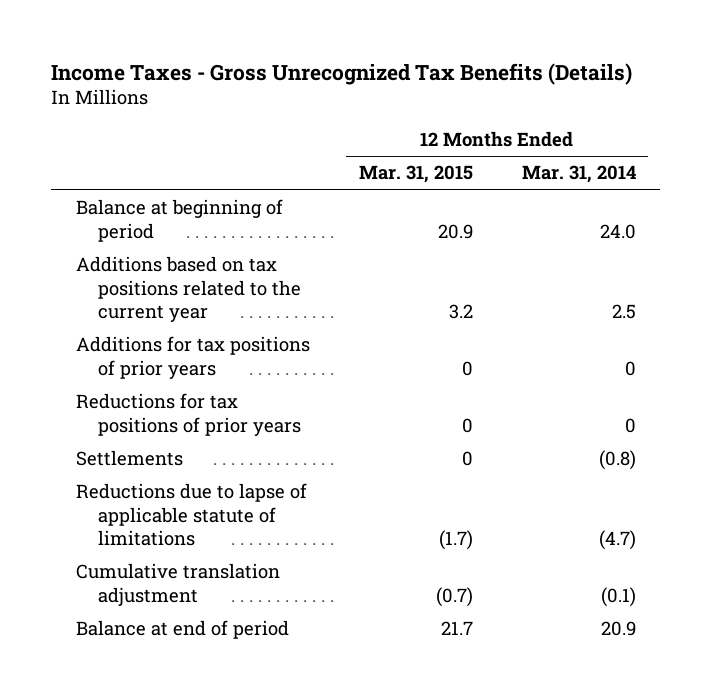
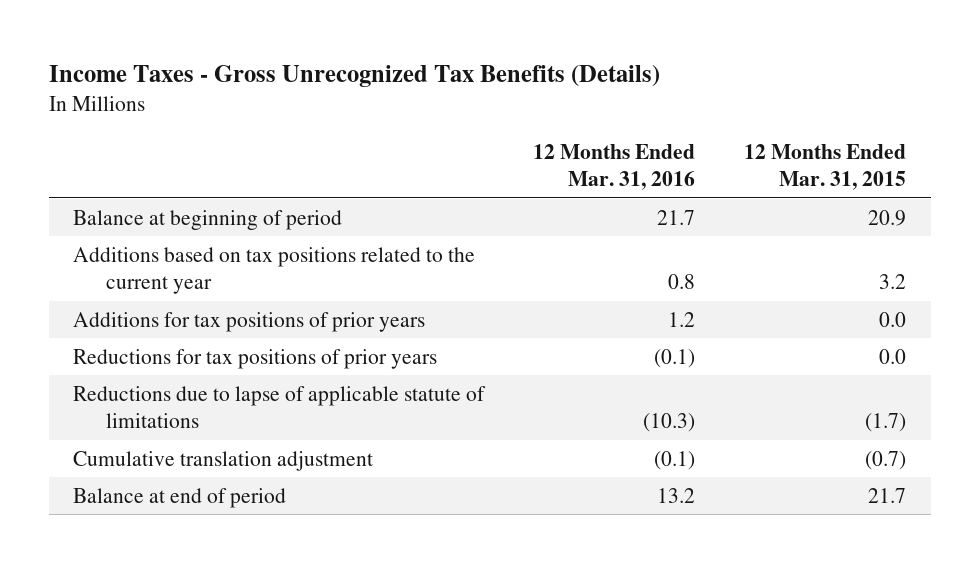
[521,165,636,184] Mar. 31, 2014 -> none
none -> [533,143,696,191] 12 Months Ended Mar. 31, 2016
[75,450,183,467] Settlements -> none
[461,360,473,376] 0 -> [879,311,907,327] 0.0
[461,417,473,433] 0 -> [879,348,907,364] 0.0

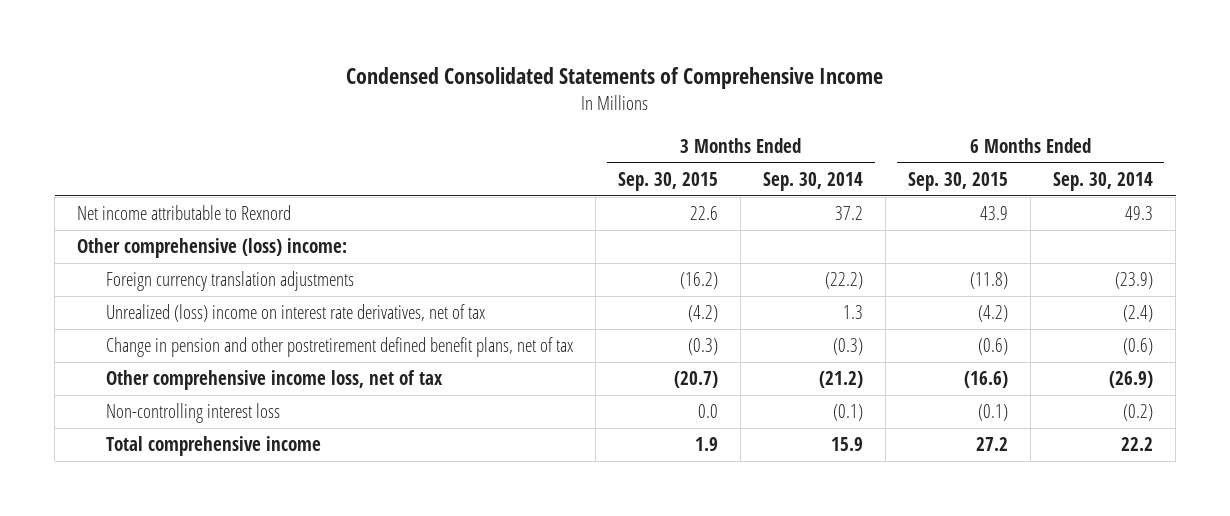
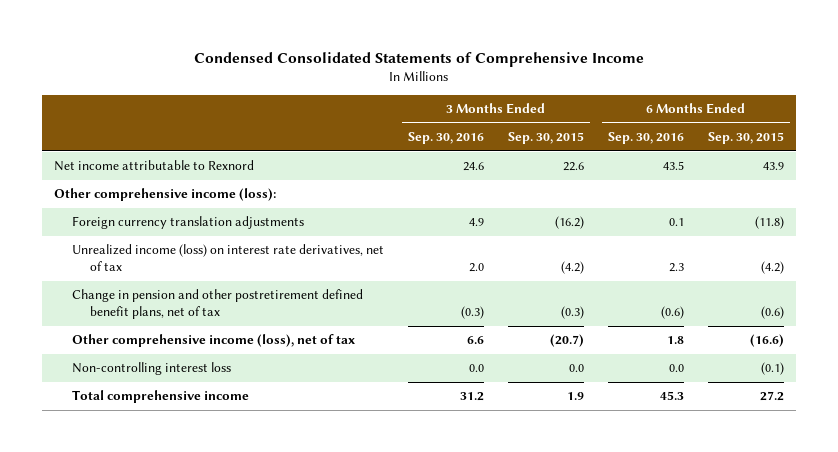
[763,171,864,191] Sep. 30, 2014 -> none
[1053,171,1154,191] Sep. 30, 2014 -> none
none -> [407,132,484,145] Sep. 30, 2016
none -> [607,132,684,145] Sep. 30, 2016
[77,238,348,259] Other comprehensive (loss) income: -> [53,188,276,202] Other comprehensive income (loss):
[106,304,486,323] Unrealized (loss) income on interest rate derivatives, net of tax -> [71,244,384,272] Unrealized income (loss) on interest rate derivatives, net of tax
[106,370,444,391] Other comprehensive income loss, net of tax -> [71,334,355,348] Other comprehensive income (loss), net of tax

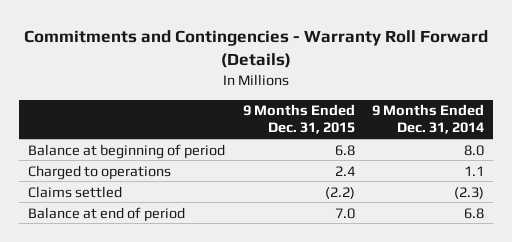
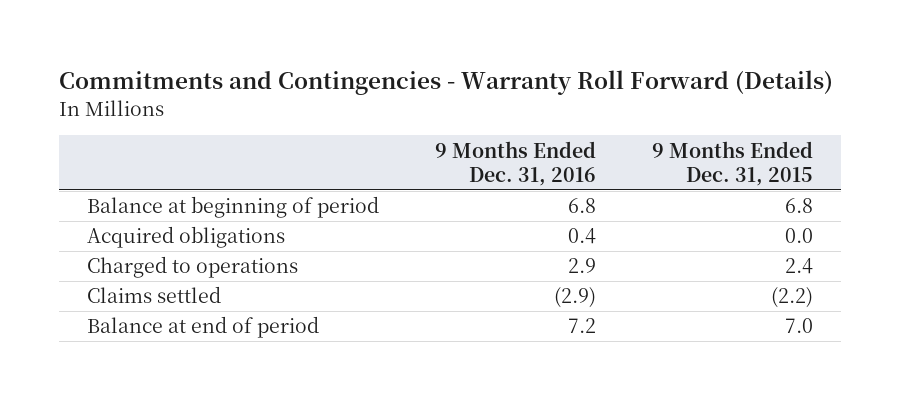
[372,104,485,135] 9 Months Ended Dec. 31, 2014 -> none
none -> [435,140,597,186] 9 Months Ended Dec. 31, 2016
none -> [87,226,286,249] Acquired obligations

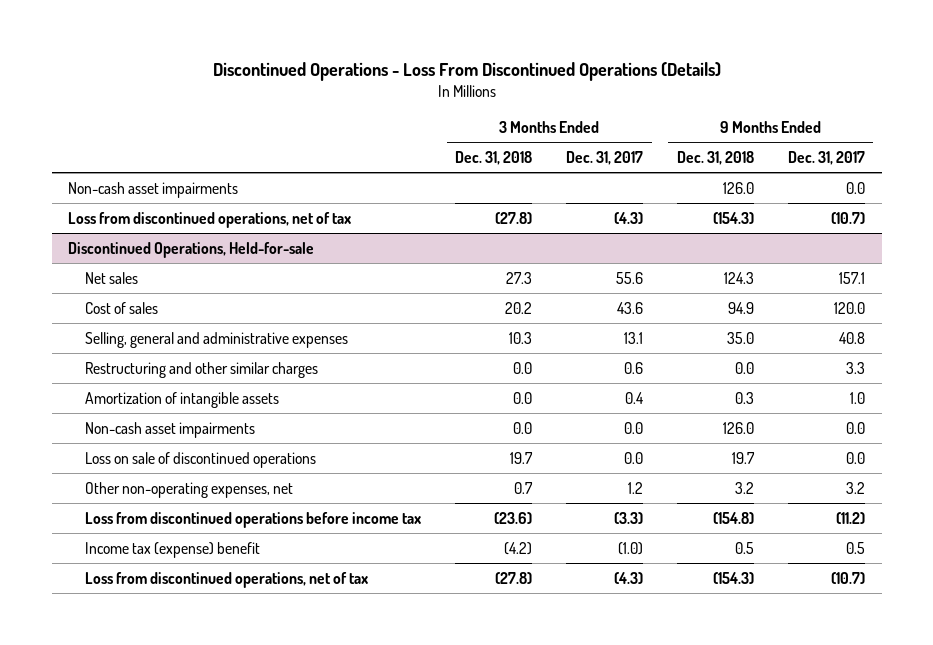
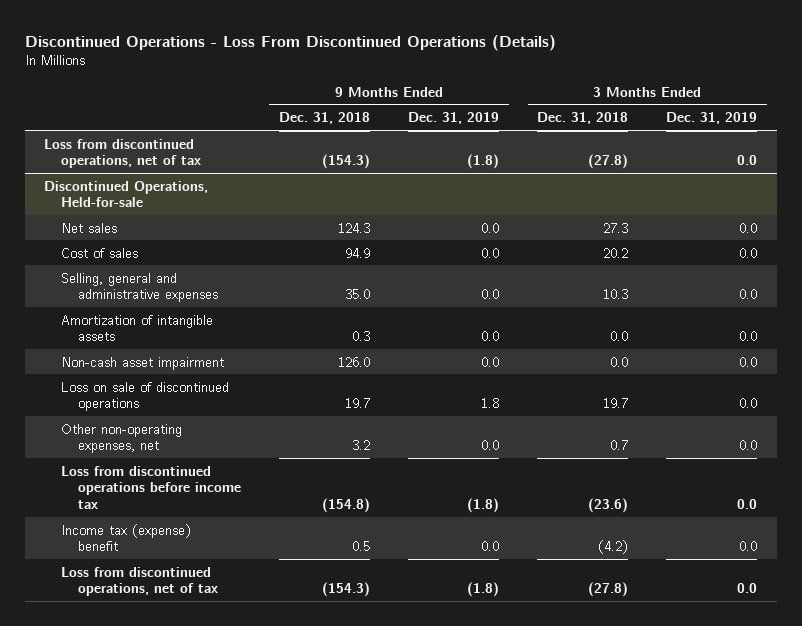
[566,151,644,166] Dec. 31, 2017 -> none
[787,151,865,166] Dec. 31, 2017 -> none
none -> [408,112,500,125] Dec. 31, 2019
none -> [666,112,758,125] Dec. 31, 2019
[68,181,239,198] Non-cash asset impairments -> none
[85,361,319,378] Restructuring and other similar charges -> none
[85,421,256,438] Non-cash asset impairments -> [60,356,224,370] Non-cash asset impairment

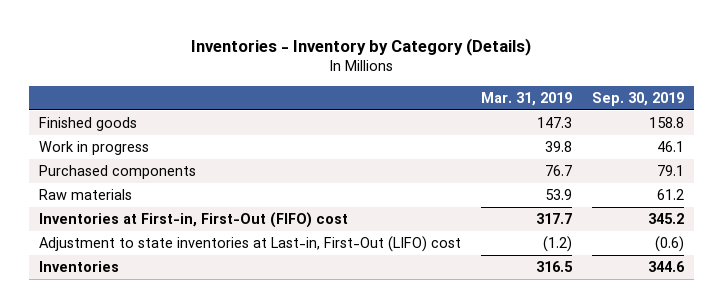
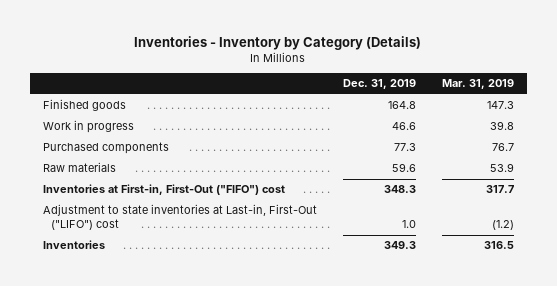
[591,91,684,106] Sep. 30, 2019 -> none
none -> [342,79,416,90] Dec. 31, 2019
[38,212,348,229] Inventories at First-in, First-Out (FIFO) cost -> [42,184,285,196] Inventories at First-in, First-Out ("FIFO") cost
[38,236,461,253] Adjustment to state inventories at Last-in, First-Out (LIFO) cost -> [42,204,317,231] Adjustment to state inventories at Last-in, First-Out ("LIFO") cost

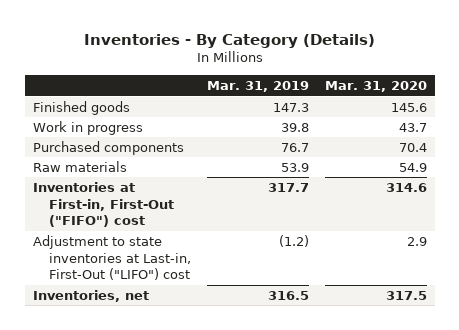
[134,35,422,50] Inventories - Inventory by Category (Details) -> [83,33,375,48] Inventories - By Category (Details)
[342,79,416,90] Dec. 31, 2019 -> none
none -> [324,81,427,93] Mar. 31, 2020
[42,240,105,250] Inventories -> [32,289,149,302] Inventories, net

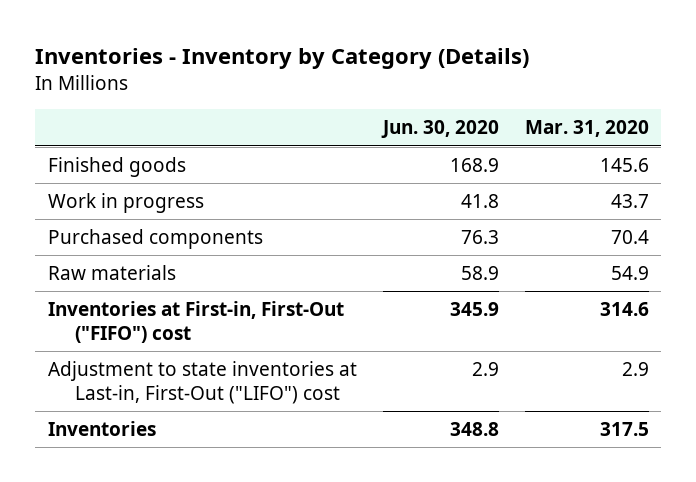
[83,33,375,48] Inventories - By Category (Details) -> [34,48,529,70] Inventories - Inventory by Category (Details)
[206,81,309,93] Mar. 31, 2019 -> none
none -> [380,120,499,139] Jun. 30, 2020
[32,289,149,302] Inventories, net -> [47,421,156,437] Inventories

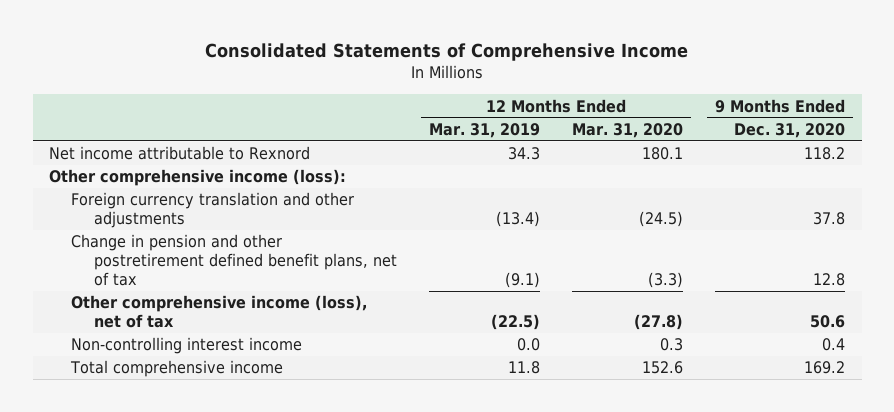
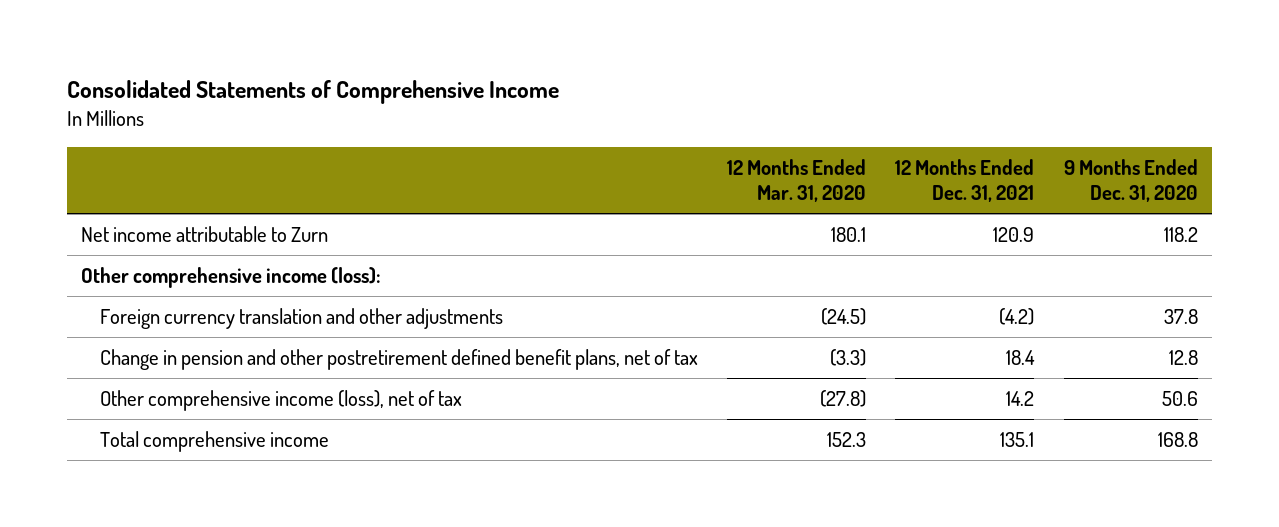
[429,122,541,138] Mar. 31, 2019 -> none
none -> [895,158,1035,203] 12 Months Ended Dec. 31, 2021
[48,146,310,161] Net income attributable to Rexnord -> [81,226,329,243] Net income attributable to Zurn
[71,337,303,355] Non-controlling interest income -> none
[642,361,684,375] 152.6 -> [827,432,867,448] 152.3
[804,361,846,375] 169.2 -> [1157,432,1198,448] 168.8

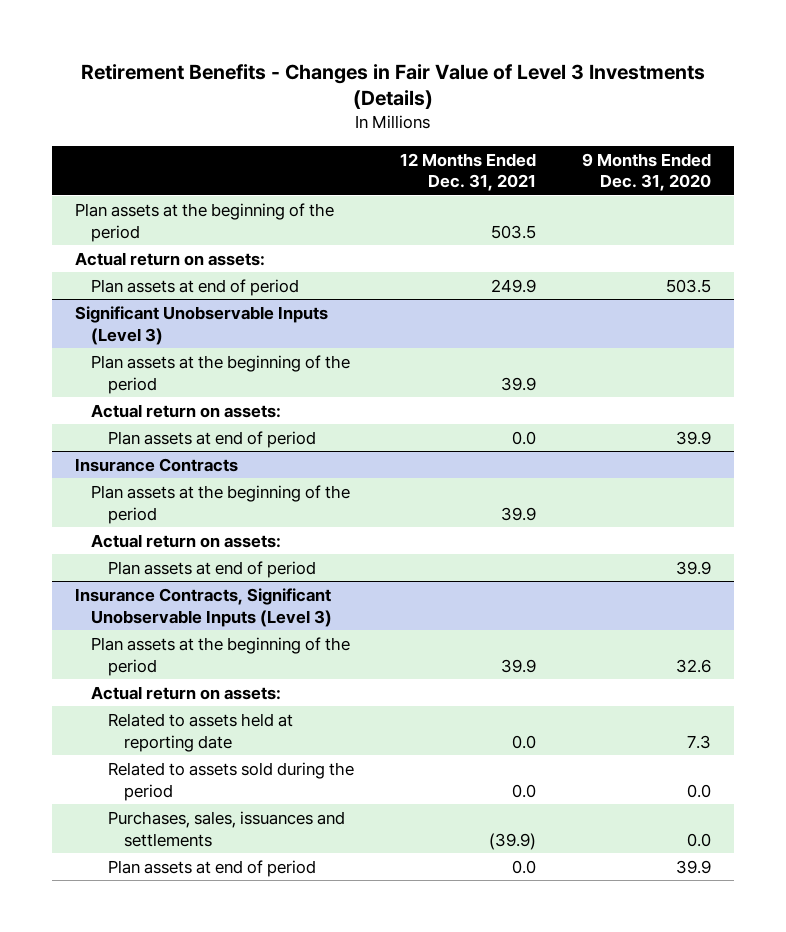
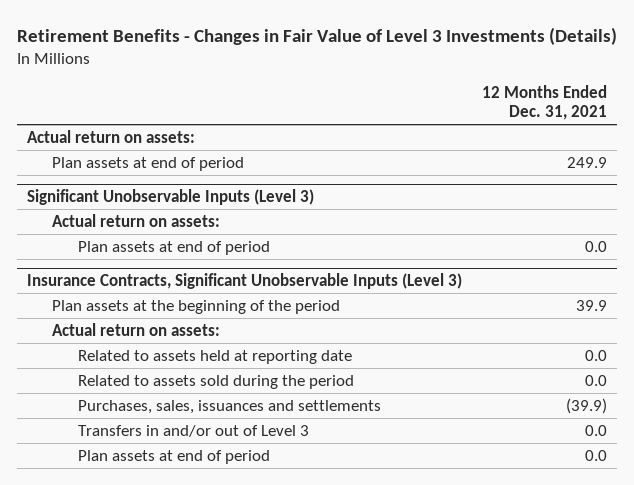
[582,152,712,192] 9 Months Ended Dec. 31, 2020 -> none
[74,202,334,242] Plan assets at the beginning of the period -> none
[91,354,351,394] Plan assets at the beginning of the period -> none
[74,457,238,472] Insurance Contracts -> none
[91,484,351,524] Plan assets at the beginning of the period -> none
[91,533,282,548] Actual return on assets: -> none
[107,560,316,578] Plan assets at end of period -> none
none -> [78,424,310,437] Transfers in and/or out of Level 3

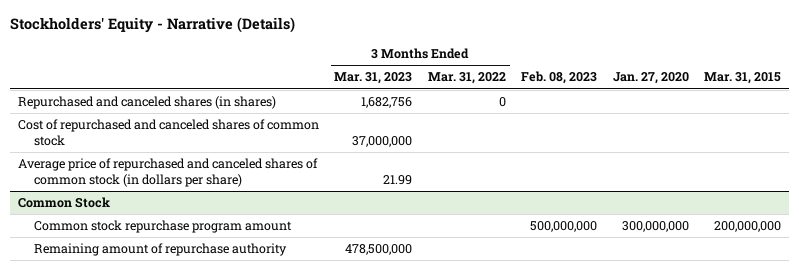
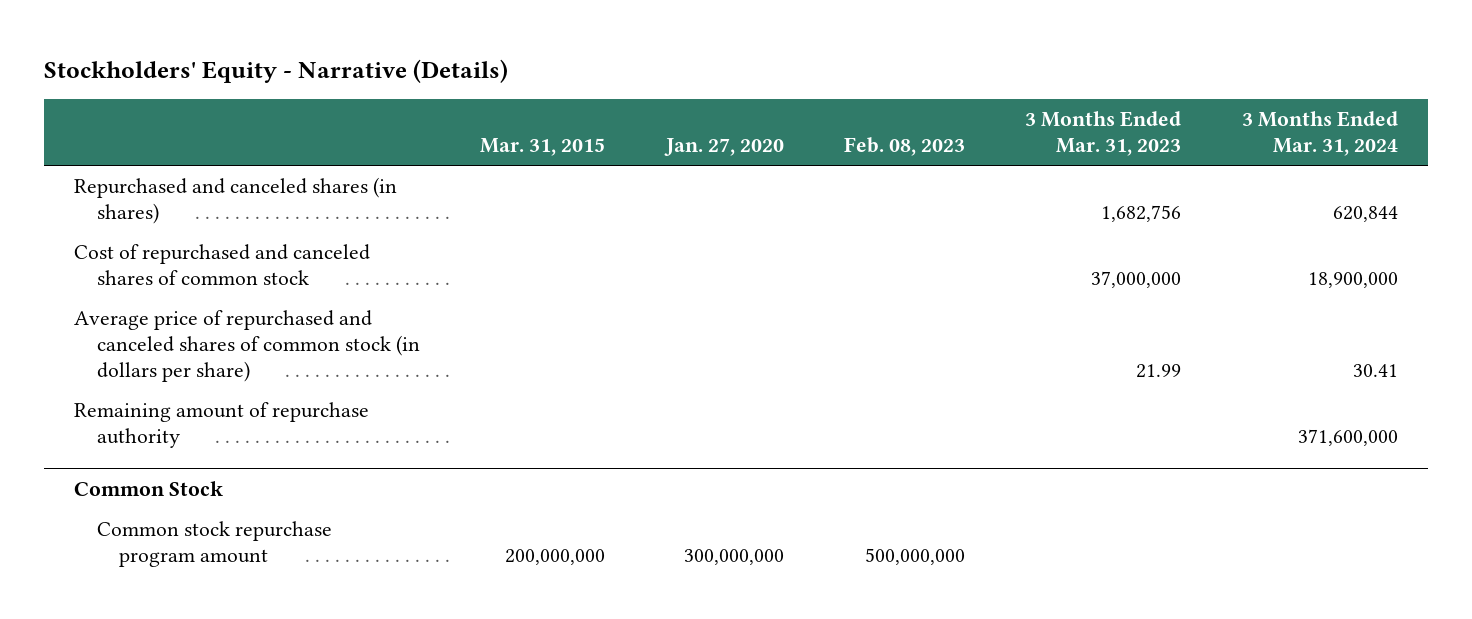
[427,72,506,85] Mar. 31, 2022 -> none
none -> [1241,111,1398,157] 3 Months Ended Mar. 31, 2024
none -> [74,402,370,449] Remaining amount of repurchase authority
[33,243,287,257] Remaining amount of repurchase authority -> none

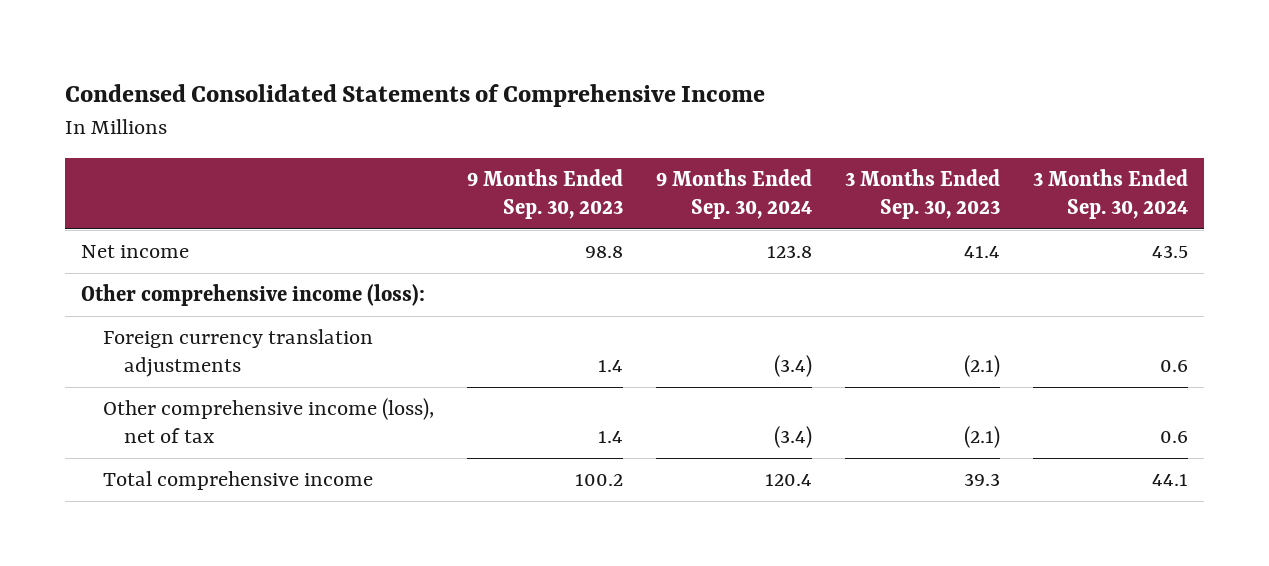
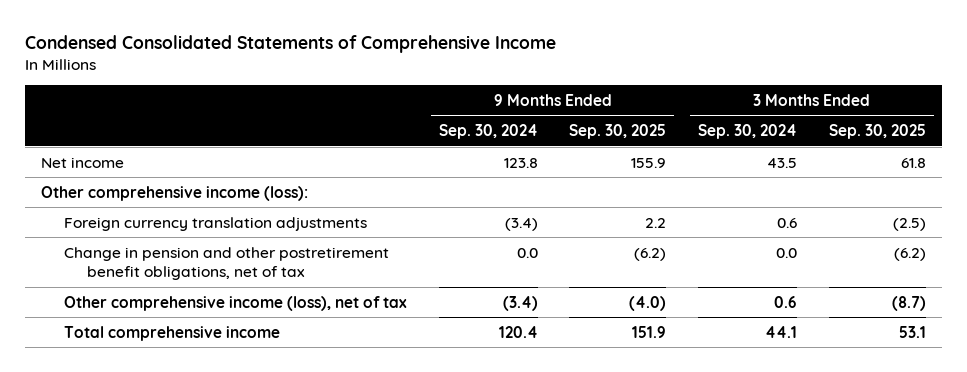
[466,168,623,220] 9 Months Ended Sep. 30, 2023 -> none
[844,168,1000,220] 3 Months Ended Sep. 30, 2023 -> none
none -> [569,123,667,139] Sep. 30, 2025
none -> [829,123,927,139] Sep. 30, 2025
none -> [63,246,389,281] Change in pension and other postretirement benefit obligations, net of tax

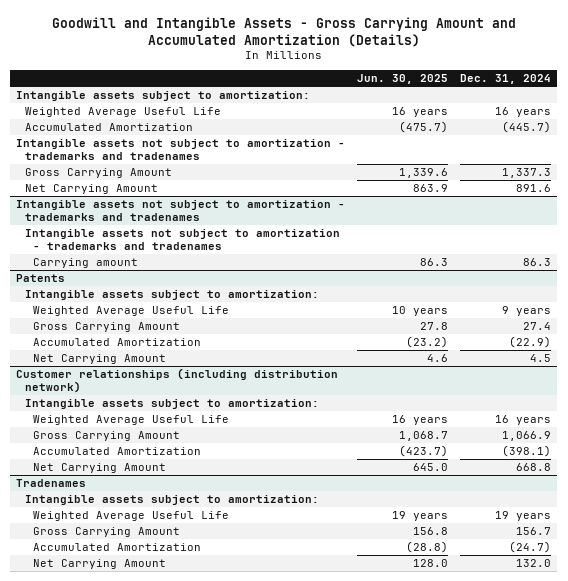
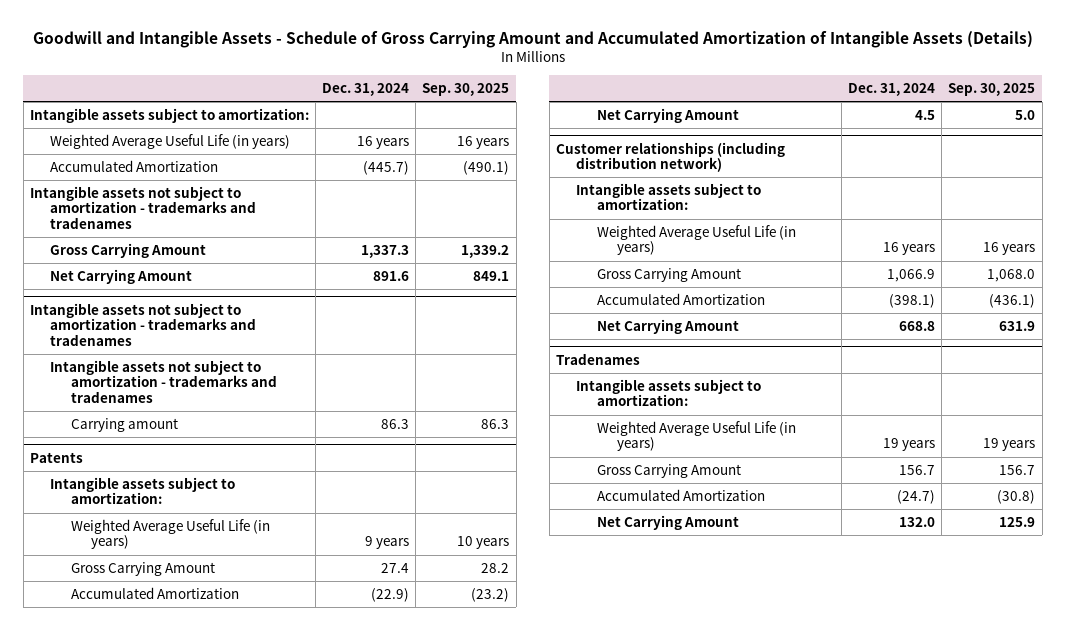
[51,16,516,47] Goodwill and Intangible Assets - Gross Carrying Amount and Accumulated Amortization (Details) -> [32,30,1033,48] Goodwill and Intangible Assets - Schedule of Gross Carrying Amount and Accumulated Amortization of Intangible Assets (Details)
[357,74,449,85] Jun. 30, 2025 -> none
none -> [422,82,510,96] Sep. 30, 2025
[24,106,221,117] Weighted Average Useful Life -> [50,133,291,149] Weighted Average Useful Life (in years)
[32,305,229,316] Weighted Average Useful Life -> [70,518,270,550] Weighted Average Useful Life (in years)
[32,414,229,425] Weighted Average Useful Life -> [596,224,796,256] Weighted Average Useful Life (in years)
[32,510,229,521] Weighted Average Useful Life -> [596,420,796,452] Weighted Average Useful Life (in years)

